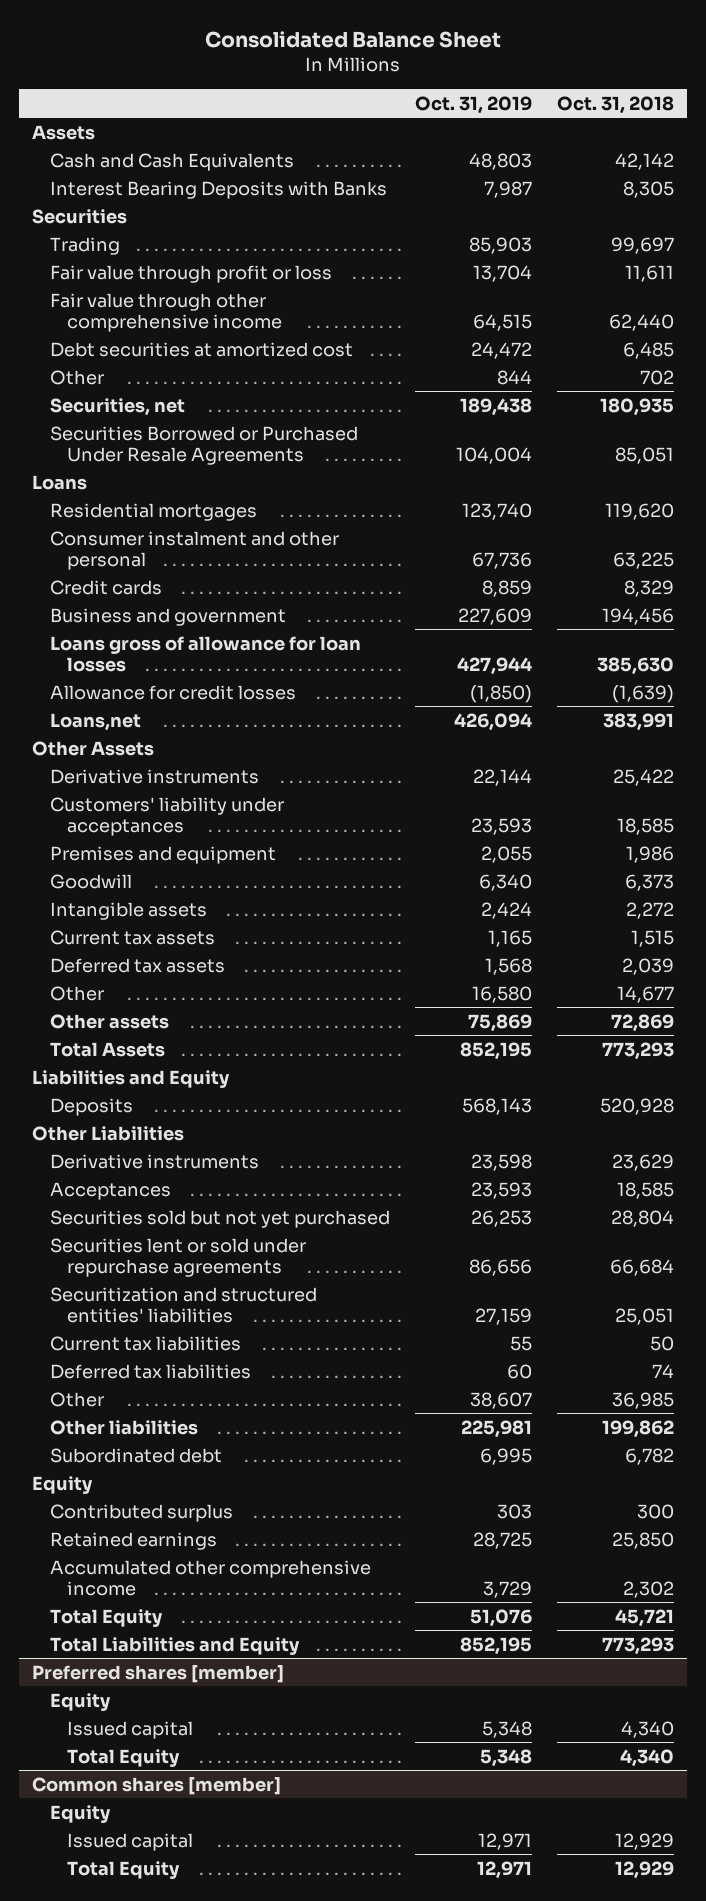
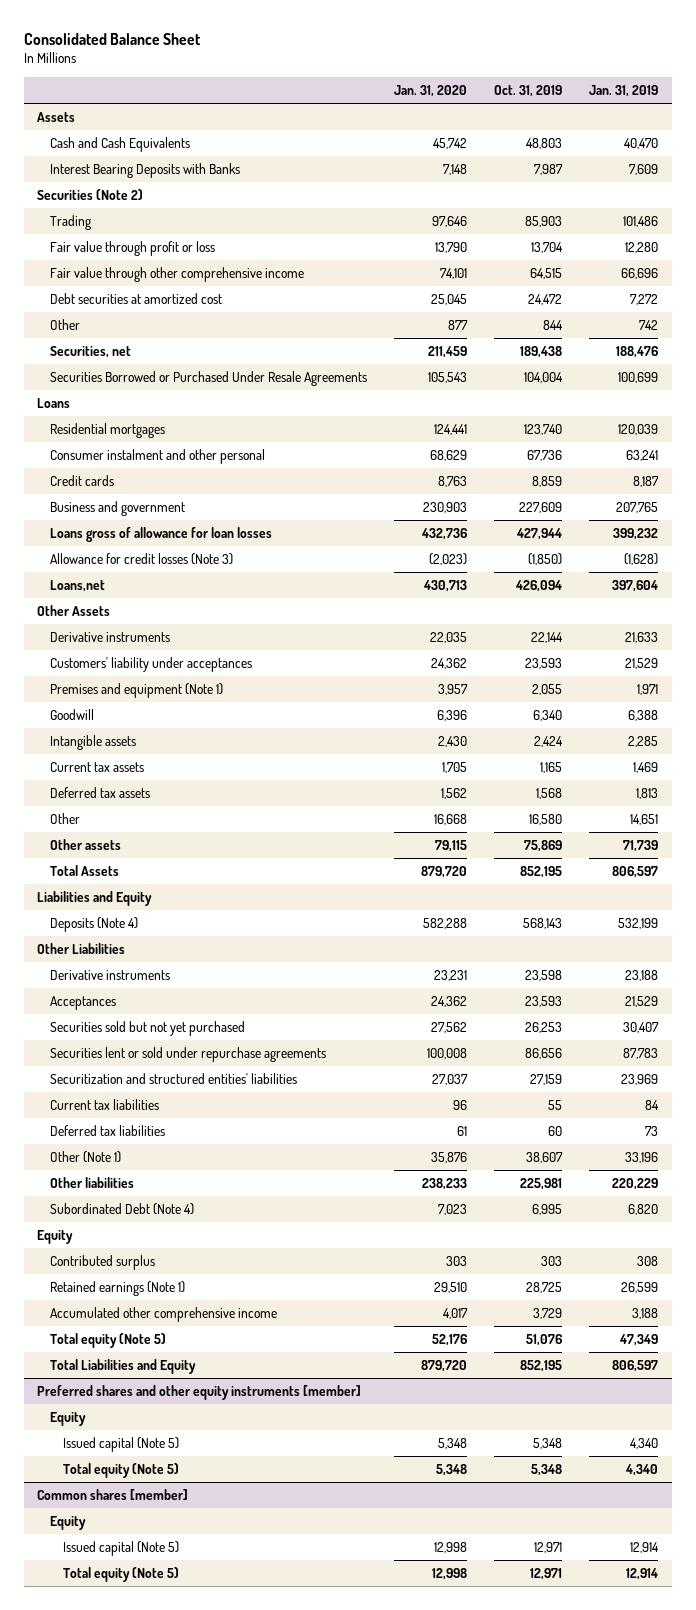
[556,95,674,114] Oct. 31, 2018 -> none
none -> [394,84,468,97] Jan. 31, 2020
none -> [589,84,659,97] Jan. 31, 2019
[31,208,127,224] Securities -> [37,189,144,201] Securities (Note 2)
[49,684,296,700] Allowance for credit losses -> [50,553,234,566] Allowance for credit losses (Note 3)
[49,845,276,864] Premises and equipment -> [50,683,224,699] Premises and equipment (Note 1)
[49,1097,133,1116] Deposits -> [50,917,139,933] Deposits (Note 4)
[49,1391,104,1407] Other -> [50,1151,122,1164] Other (Note 1)
[49,1447,222,1463] Subordinated debt -> [50,1203,195,1216] Subordinated Debt (Note 4)
[49,1531,217,1550] Retained earnings -> [50,1281,186,1297] Retained earnings (Note 1)
[49,1608,163,1627] Total Equity -> [50,1333,167,1349] Total equity (Note 5)
[31,1664,284,1683] Preferred shares [member] -> none
none -> [37,1385,362,1401] Preferred shares and other equity instruments [member]
[67,1720,194,1739] Issued capital -> [63,1437,180,1453] Issued capital (Note 5)
[67,1748,181,1767] Total Equity -> [63,1463,180,1479] Total equity (Note 5)
[67,1832,194,1851] Issued capital -> [63,1541,180,1557] Issued capital (Note 5)
[67,1860,181,1879] Total Equity -> [63,1567,180,1583] Total equity (Note 5)

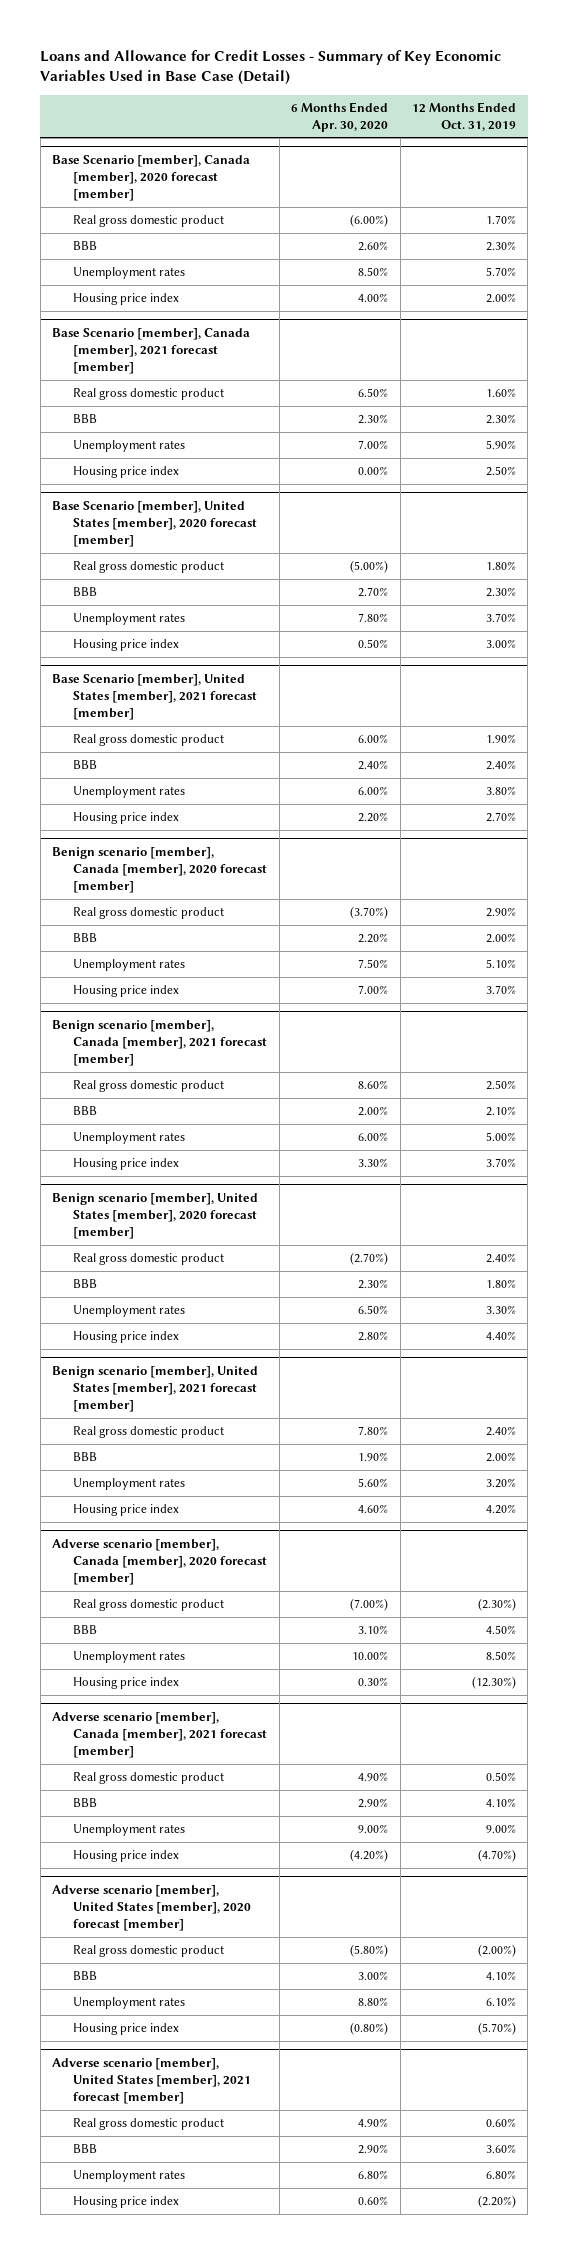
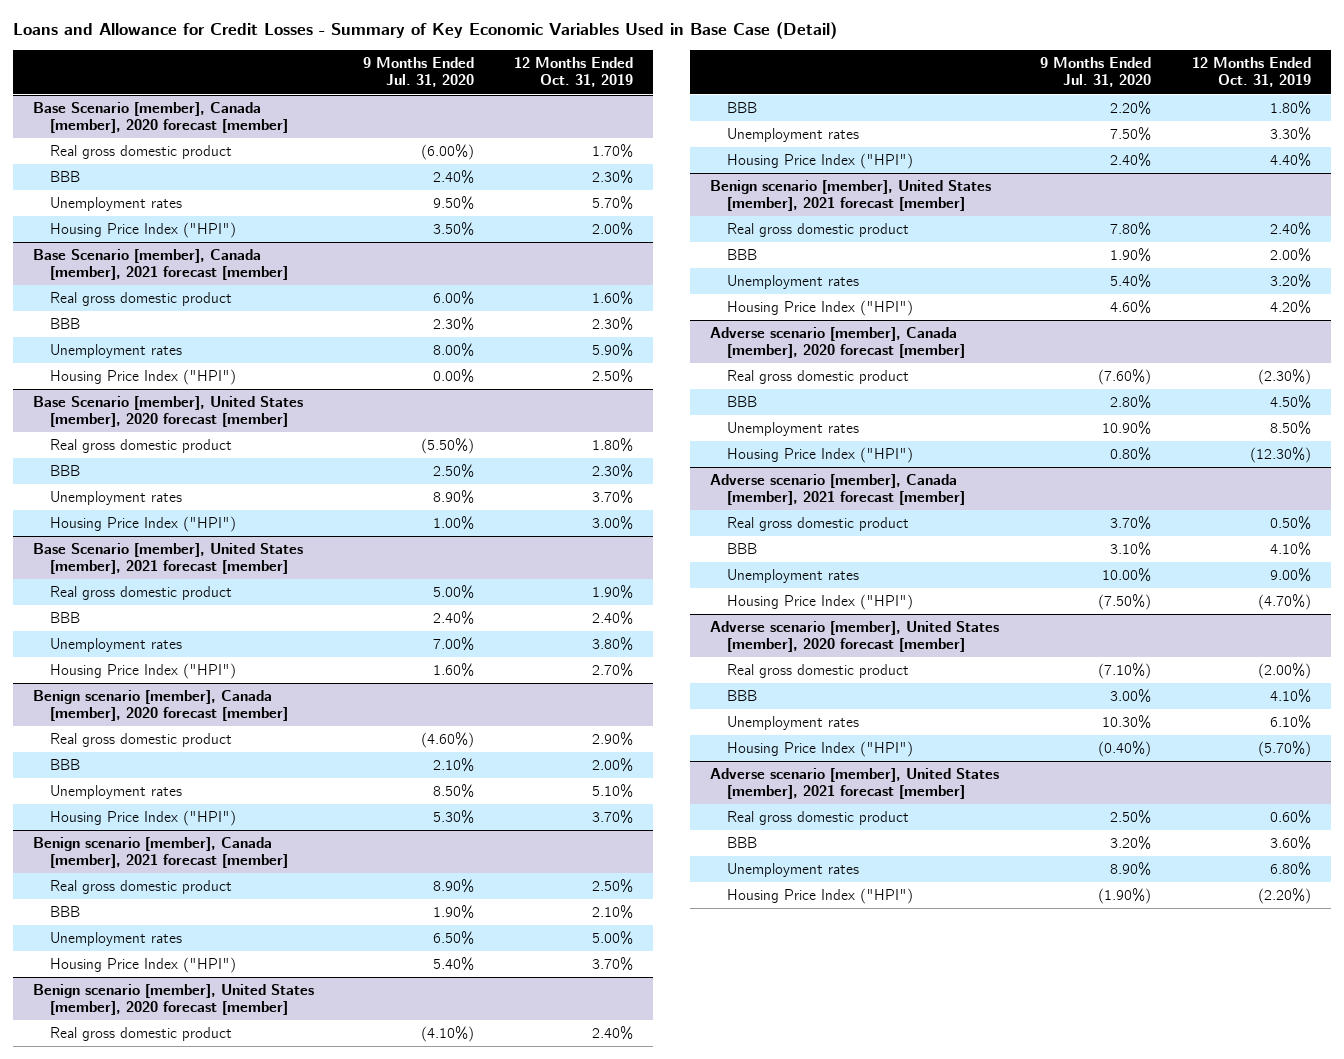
[291,101,389,132] 6 Months Ended Apr. 30, 2020 -> none
none -> [362,57,474,88] 9 Months Ended Jul. 31, 2020
[73,293,180,306] Housing price index -> [49,222,236,239] Housing Price Index ("HPI")
[73,466,180,479] Housing price index -> [49,369,236,386] Housing Price Index ("HPI")
[73,639,180,652] Housing price index -> [49,516,236,533] Housing Price Index ("HPI")
[73,812,180,825] Housing price index -> [49,663,236,680] Housing Price Index ("HPI")
[73,985,180,998] Housing price index -> [49,810,236,827] Housing Price Index ("HPI")
[73,1158,180,1171] Housing price index -> [49,957,236,974] Housing Price Index ("HPI")
[73,1331,180,1344] Housing price index -> [727,153,914,170] Housing Price Index ("HPI")
[73,1504,180,1517] Housing price index -> [727,300,914,317] Housing Price Index ("HPI")
[73,1677,180,1690] Housing price index -> [727,447,914,464] Housing Price Index ("HPI")
[73,1850,180,1863] Housing price index -> [727,594,914,611] Housing Price Index ("HPI")
[73,2023,180,2036] Housing price index -> [727,741,914,758] Housing Price Index ("HPI")
[73,2196,180,2209] Housing price index -> [727,888,914,905] Housing Price Index ("HPI")

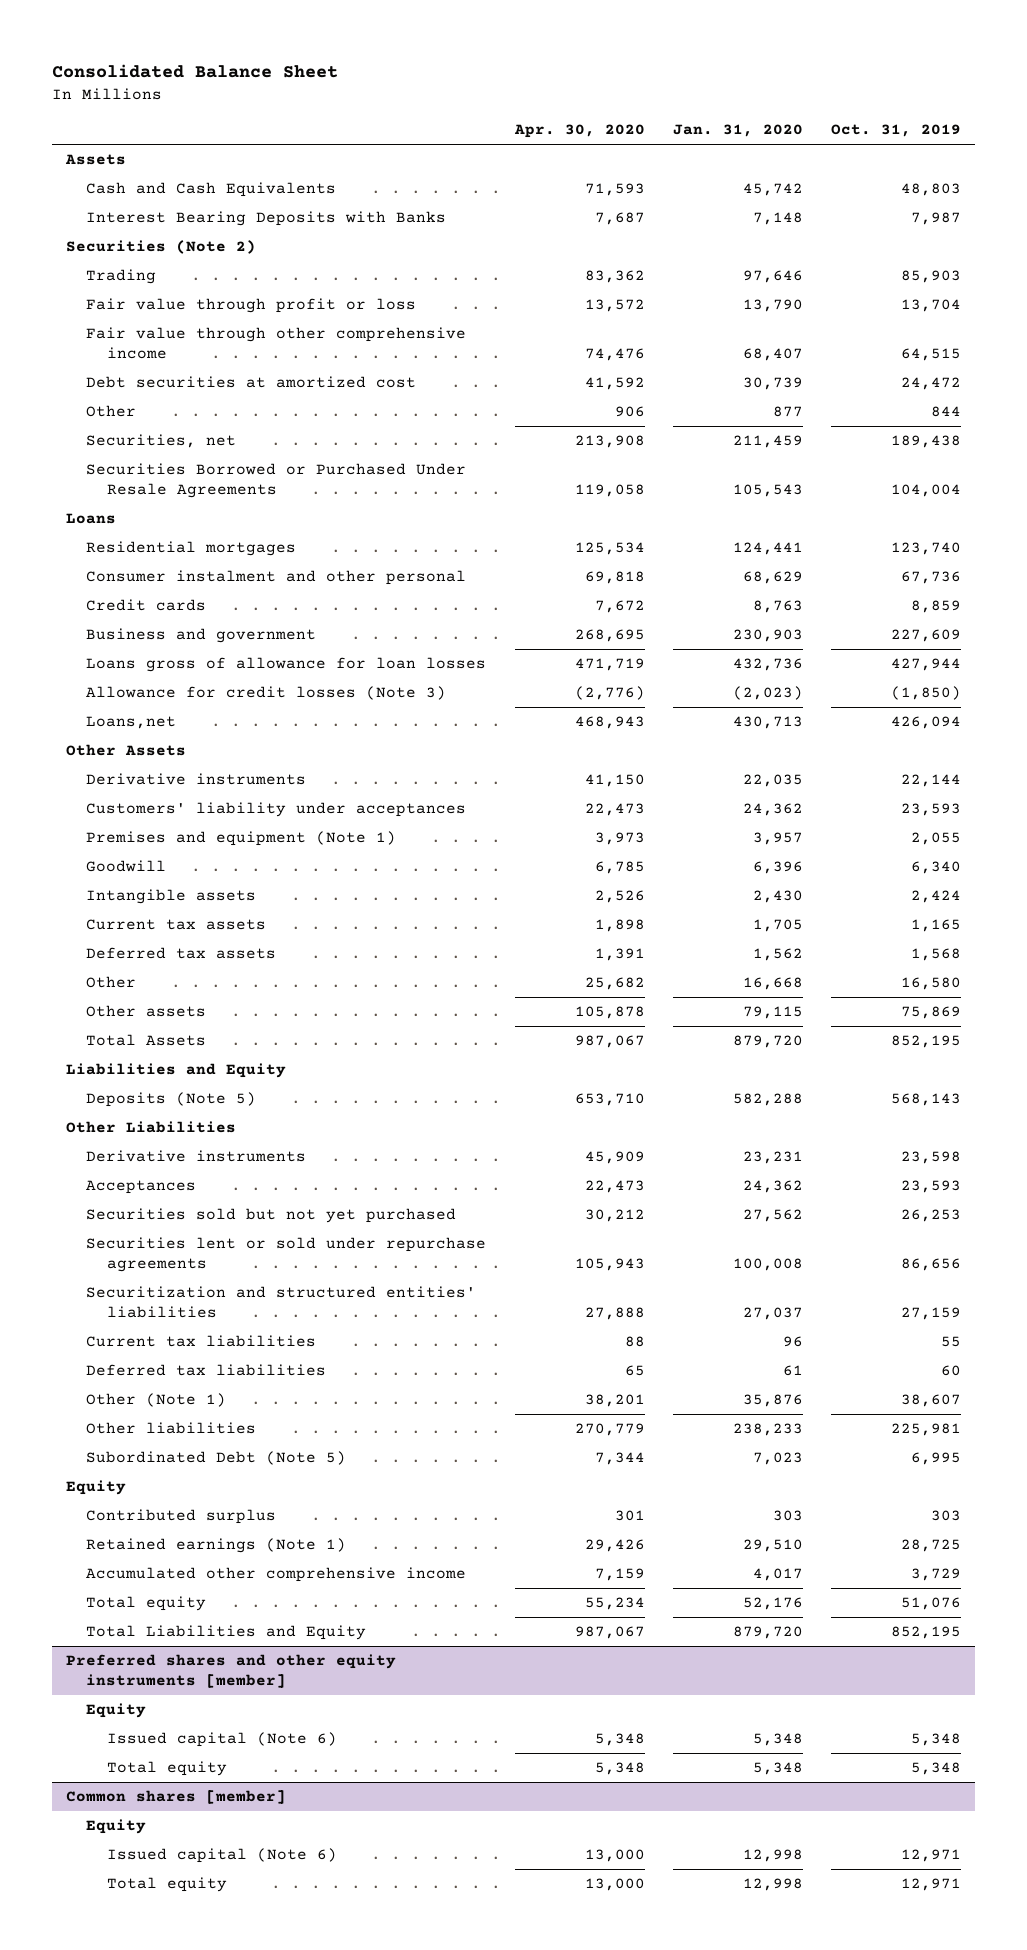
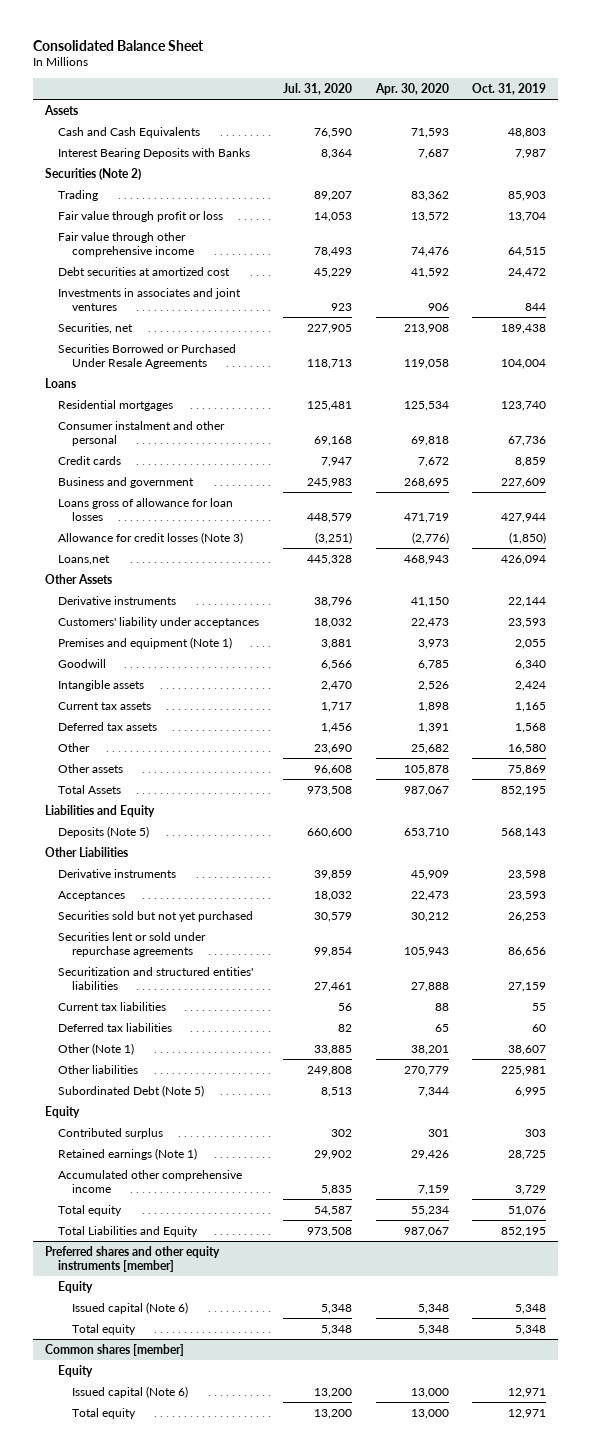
[672,124,803,138] Jan. 31, 2020 -> none
none -> [282,82,352,95] Jul. 31, 2020
[86,405,137,418] Other -> [58,287,242,311] Investments in associates and joint ventures

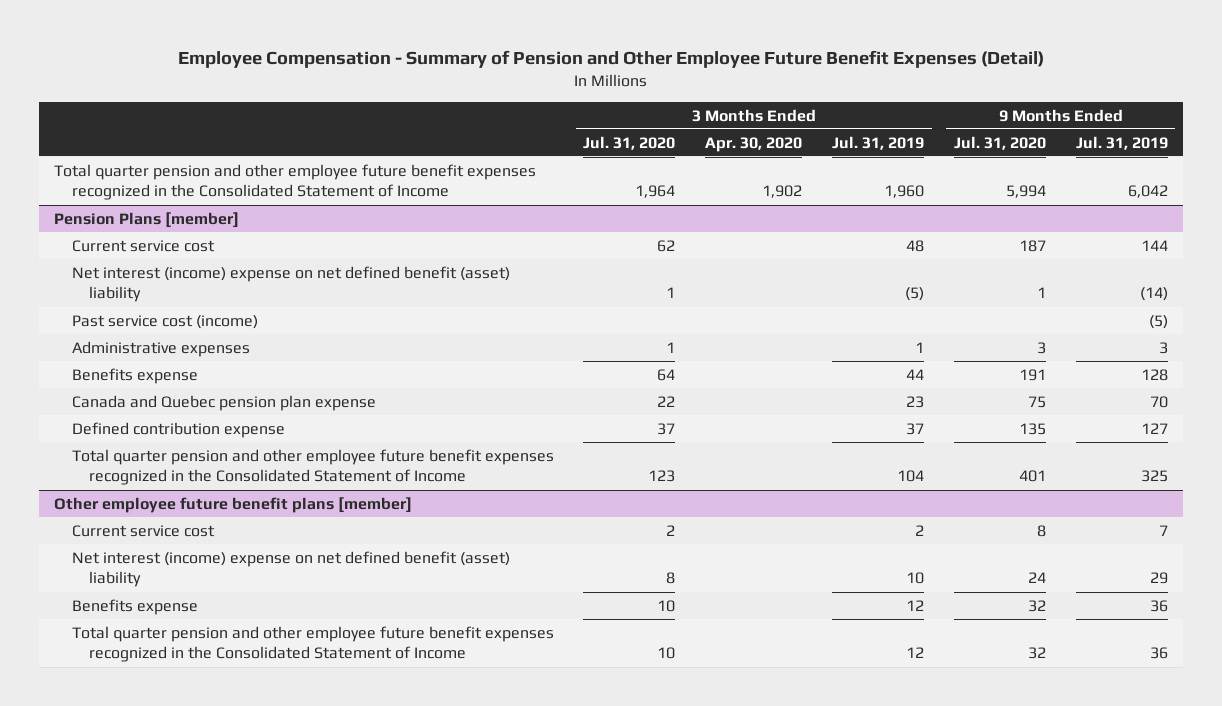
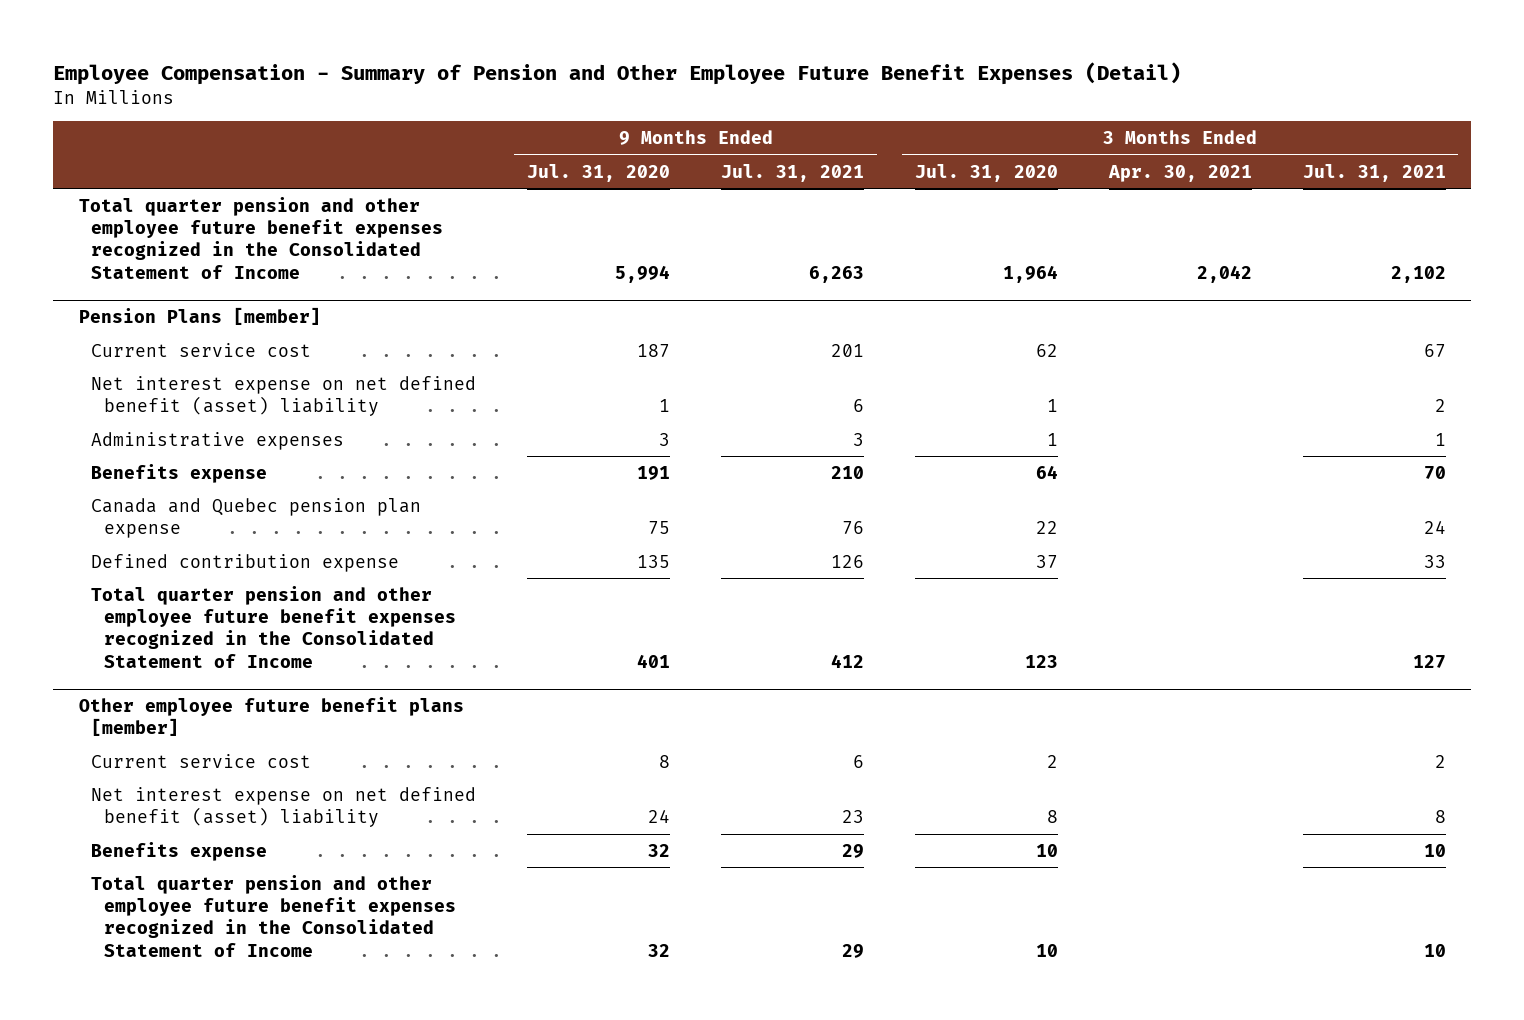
[705,136,803,152] Apr. 30, 2020 -> none
[832,135,925,150] Jul. 31, 2019 -> none
[1075,135,1168,150] Jul. 31, 2019 -> none
none -> [720,163,864,182] Jul. 31, 2021
none -> [1107,164,1252,182] Apr. 30, 2021
none -> [1302,163,1446,182] Jul. 31, 2021
[71,314,258,329] Past service cost (income) -> none
[71,265,510,303] Net interest (income) expense on net defined benefit (asset) liability -> [91,375,477,417] Net interest expense on net defined benefit (asset) liability
[71,550,510,588] Net interest (income) expense on net defined benefit (asset) liability -> [91,786,477,828] Net interest expense on net defined benefit (asset) liability

